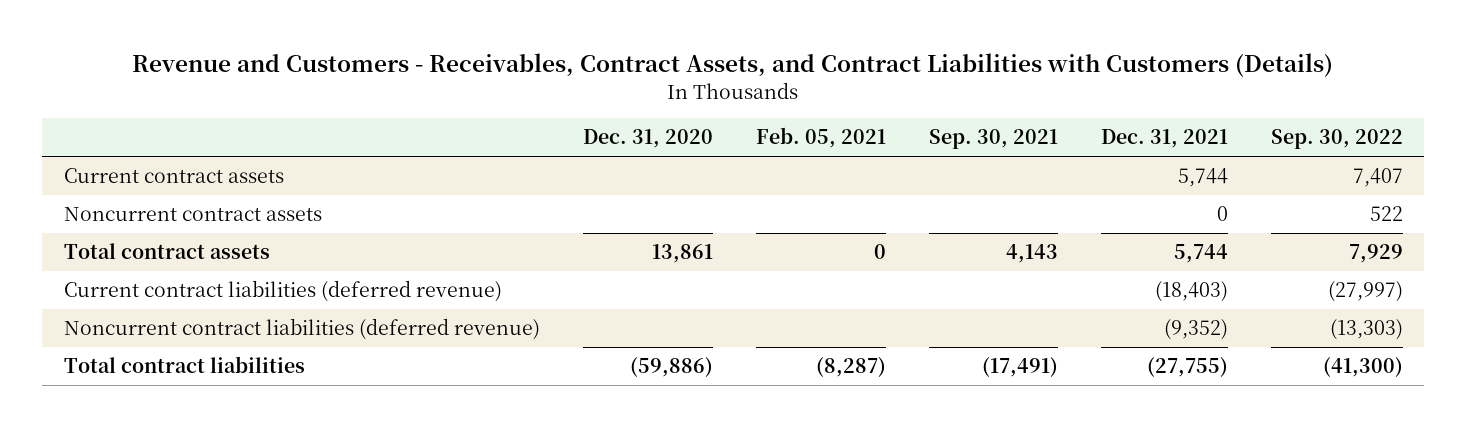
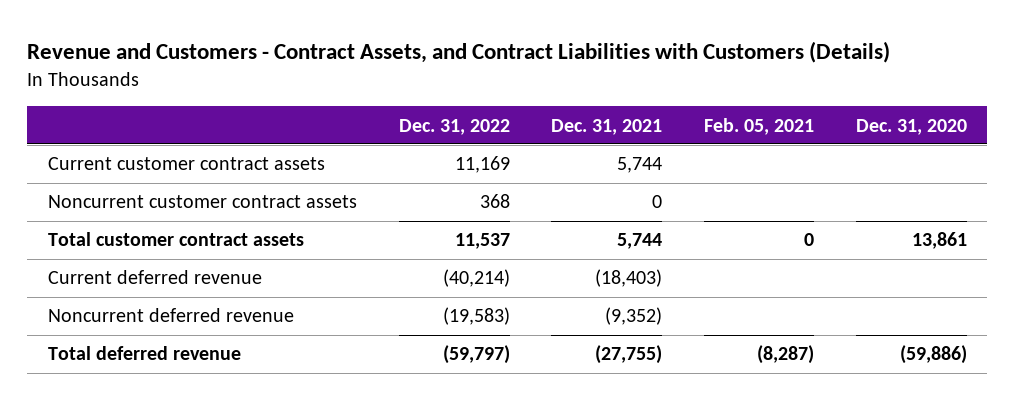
[132,53,1334,78] Revenue and Customers - Receivables, Contract Assets, and Contract Liabilities with Customers (Details) -> [27,40,891,63] Revenue and Customers - Contract Assets, and Contract Liabilities with Customers (Details)
[928,129,1058,150] Sep. 30, 2021 -> none
[1270,129,1403,150] Sep. 30, 2022 -> none
none -> [398,118,510,135] Dec. 31, 2022
[63,168,284,184] Current contract assets -> [48,157,326,171] Current customer contract assets
[63,207,322,222] Noncurrent contract assets -> [48,195,358,209] Noncurrent customer contract assets
[63,243,270,260] Total contract assets -> [48,232,305,247] Total customer contract assets
[63,280,502,303] Current contract liabilities (deferred revenue) -> [48,270,263,285] Current deferred revenue
[63,318,540,341] Noncurrent contract liabilities (deferred revenue) -> [48,308,295,323] Noncurrent deferred revenue
[63,356,305,374] Total contract liabilities -> [48,346,242,361] Total deferred revenue

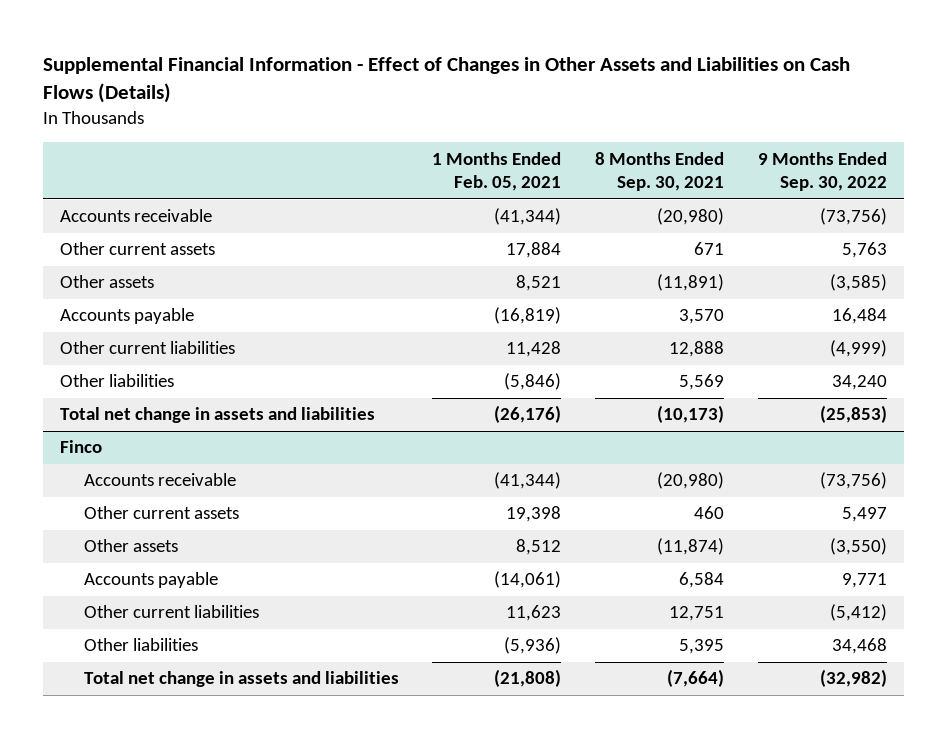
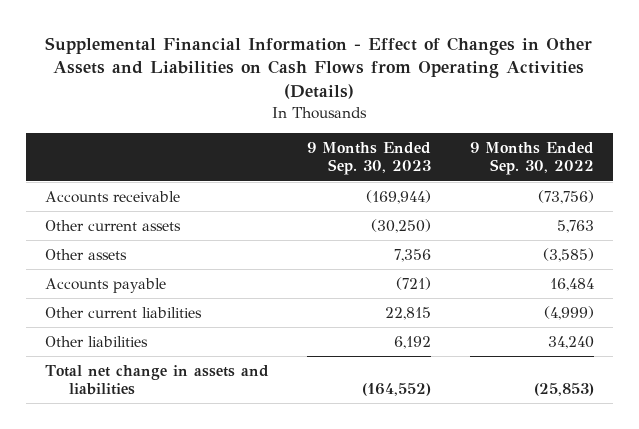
[42,57,850,104] Supplemental Financial Information - Effect of Changes in Other Assets and Liabilities on Cash Flows (Details) -> [45,36,593,100] Supplemental Financial Information - Effect of Changes in Other Assets and Liabilities on Cash Flows from Operating Activities (Details)
[432,151,562,192] 1 Months Ended Feb. 05, 2021 -> none
[595,151,725,192] 8 Months Ended Sep. 30, 2021 -> none
none -> [307,142,432,176] 9 Months Ended Sep. 30, 2023
[59,440,102,454] Finco -> none
[83,473,236,487] Accounts receivable -> none
[83,506,239,520] Other current assets -> none
[83,539,178,553] Other assets -> none
[83,572,218,589] Accounts payable -> none
[83,605,259,619] Other current liabilities -> none
[83,638,198,652] Other liabilities -> none
[83,671,399,688] Total net change in assets and liabilities -> none

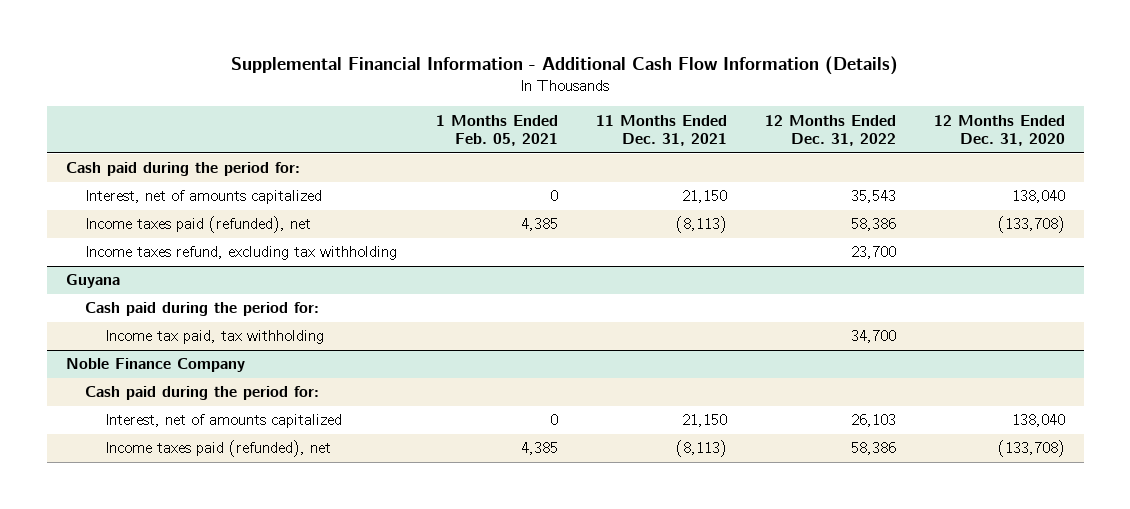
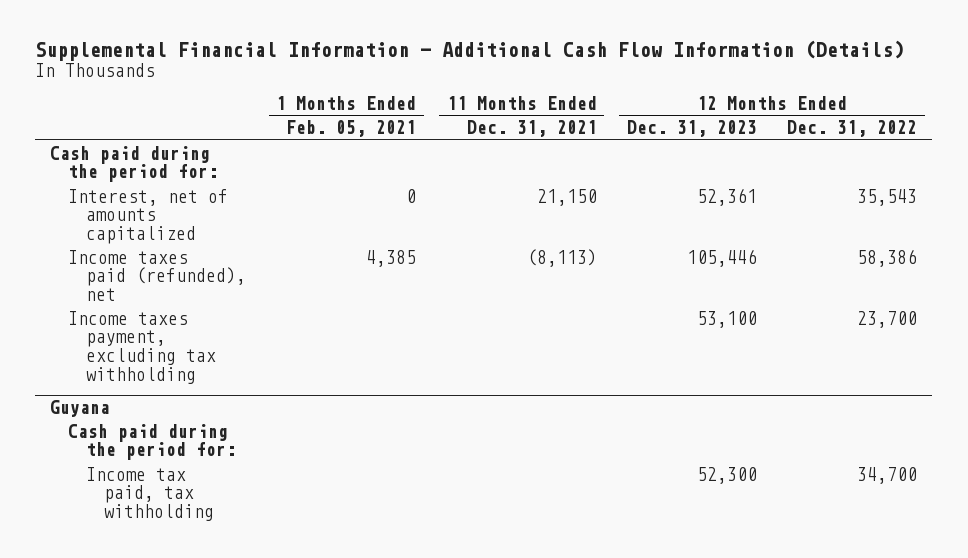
[933,114,1065,146] 12 Months Ended Dec. 31, 2020 -> none
none -> [626,120,757,138] Dec. 31, 2023
[85,246,398,261] Income taxes refund, excluding tax withholding -> [68,310,216,384] Income taxes payment, excluding tax withholding
[65,358,245,373] Noble Finance Company -> none
[85,386,320,401] Cash paid during the period for: -> none
[105,414,343,429] Interest, net of amounts capitalized -> none
[105,440,332,458] Income taxes paid (refunded), net -> none

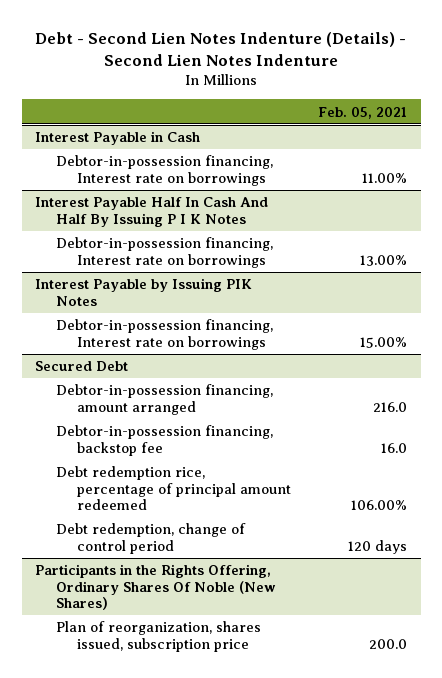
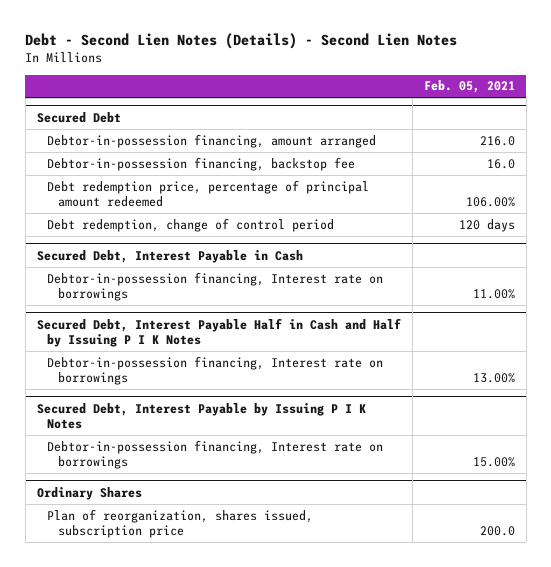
[35,31,407,66] Debt - Second Lien Notes Indenture (Details) - Second Lien Notes Indenture -> [25,32,458,49] Debt - Second Lien Notes (Details) - Second Lien Notes
[35,131,201,146] Interest Payable in Cash -> none
[56,155,274,186] Debtor-in-possession financing, Interest rate on borrowings -> none
[35,197,269,227] Interest Payable Half In Cash And Half By Issuing P I K Notes -> none
[56,237,274,268] Debtor-in-possession financing, Interest rate on borrowings -> none
[35,278,253,306] Interest Payable by Issuing PIK Notes -> none
[56,319,274,350] Debtor-in-possession financing, Interest rate on borrowings -> none
[56,466,292,511] Debt redemption rice, percentage of principal amount redeemed -> [47,179,370,208] Debt redemption price, percentage of principal amount redeemed
[35,564,277,611] Participants in the Rights Offering, Ordinary Shares Of Noble (New Shares) -> none
none -> [36,249,303,263] Secured Debt, Interest Payable in Cash
none -> [47,271,384,302] Debtor-in-possession financing, Interest rate on borrowings
none -> [36,317,401,348] Secured Debt, Interest Payable Half in Cash and Half by Issuing P I K Notes
none -> [47,355,384,386] Debtor-in-possession financing, Interest rate on borrowings
none -> [36,402,366,430] Secured Debt, Interest Payable by Issuing P I K Notes
none -> [47,439,384,470] Debtor-in-possession financing, Interest rate on borrowings
none -> [36,486,142,500] Ordinary Shares

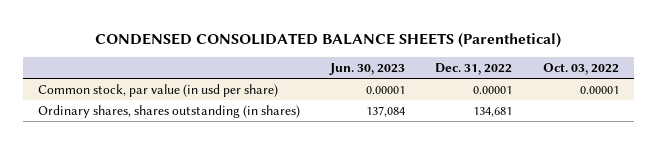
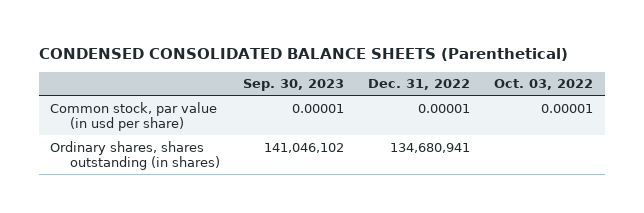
[329,62,406,75] Jun. 30, 2023 -> none
none -> [243,79,345,92] Sep. 30, 2023
[473,106,513,117] 134,681 -> [390,142,471,153] 134,680,941

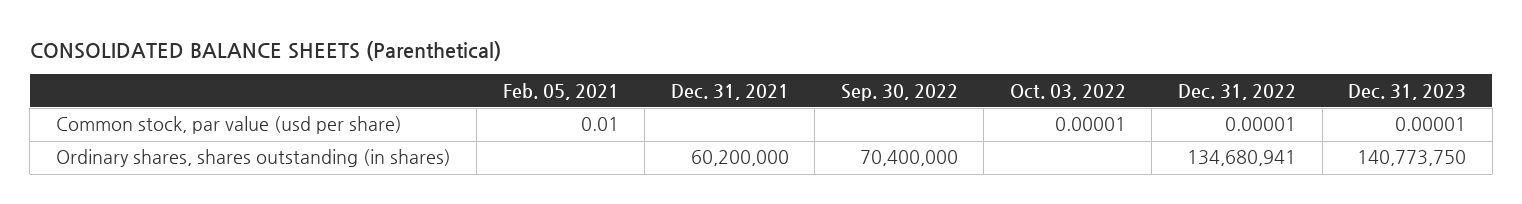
[38,47,568,61] CONDENSED CONSOLIDATED BALANCE SHEETS (Parenthetical) -> [29,40,501,61] CONSOLIDATED BALANCE SHEETS (Parenthetical)
[243,79,345,92] Sep. 30, 2023 -> none
none -> [502,82,619,100] Feb. 05, 2021
none -> [670,83,789,100] Dec. 31, 2021
none -> [840,83,958,101] Sep. 30, 2022
none -> [1348,83,1467,100] Dec. 31, 2023
[50,101,218,132] Common stock, par value (in usd per share) -> [55,116,402,135] Common stock, par value (usd per share)

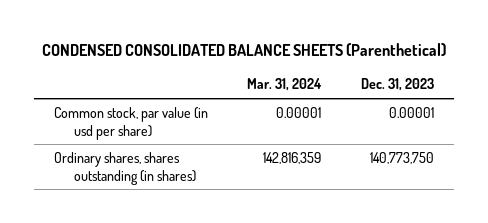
[29,40,501,61] CONSOLIDATED BALANCE SHEETS (Parenthetical) -> [41,42,446,56] CONDENSED CONSOLIDATED BALANCE SHEETS (Parenthetical)
[502,82,619,100] Feb. 05, 2021 -> none
[670,83,789,100] Dec. 31, 2021 -> none
[840,83,958,101] Sep. 30, 2022 -> none
[1009,83,1126,100] Oct. 03, 2022 -> none
[1178,83,1297,100] Dec. 31, 2022 -> none
none -> [247,78,323,92] Mar. 31, 2024
[55,116,402,135] Common stock, par value (usd per share) -> [53,107,208,140] Common stock, par value (in usd per share)

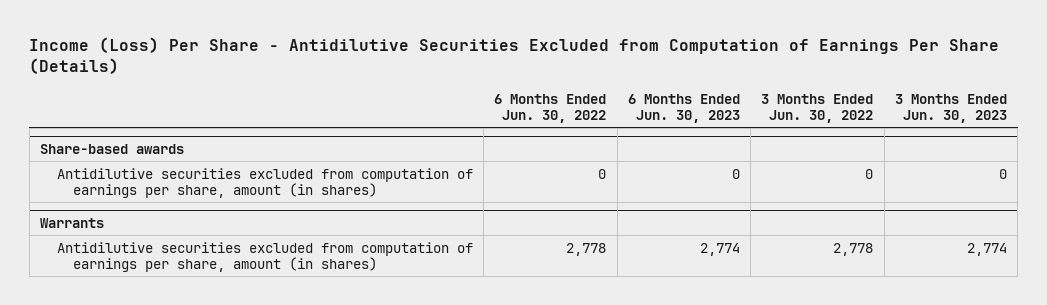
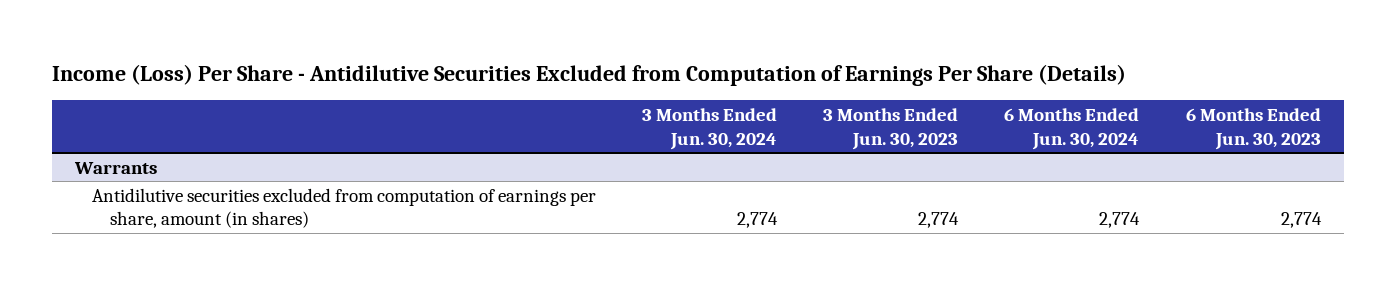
[494,93,607,123] 6 Months Ended Jun. 30, 2022 -> none
[761,93,874,123] 3 Months Ended Jun. 30, 2022 -> none
none -> [642,107,778,150] 3 Months Ended Jun. 30, 2024
none -> [1004,107,1140,150] 6 Months Ended Jun. 30, 2024
[40,143,185,154] Share-based awards -> none
[56,167,473,198] Antidilutive securities excluded from computation of earnings per share, amount (in shares) -> none

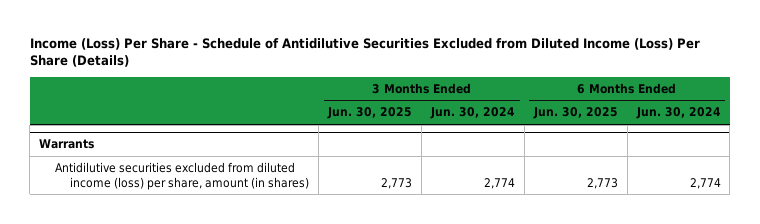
[51,64,1126,87] Income (Loss) Per Share - Antidilutive Securities Excluded from Computation of Earnings Per Share (Details) -> [29,37,700,68] Income (Loss) Per Share - Schedule of Antidilutive Securities Excluded from Diluted Income (Loss) Per Share (Details)
[823,107,959,150] 3 Months Ended Jun. 30, 2023 -> none
[1185,107,1321,150] 6 Months Ended Jun. 30, 2023 -> none
none -> [327,107,413,120] Jun. 30, 2025
none -> [532,107,618,120] Jun. 30, 2025
[92,187,597,229] Antidilutive securities excluded from computation of earnings per share, amount (in shares) -> [54,161,310,190] Antidilutive securities excluded from diluted income (loss) per share, amount (in shares)

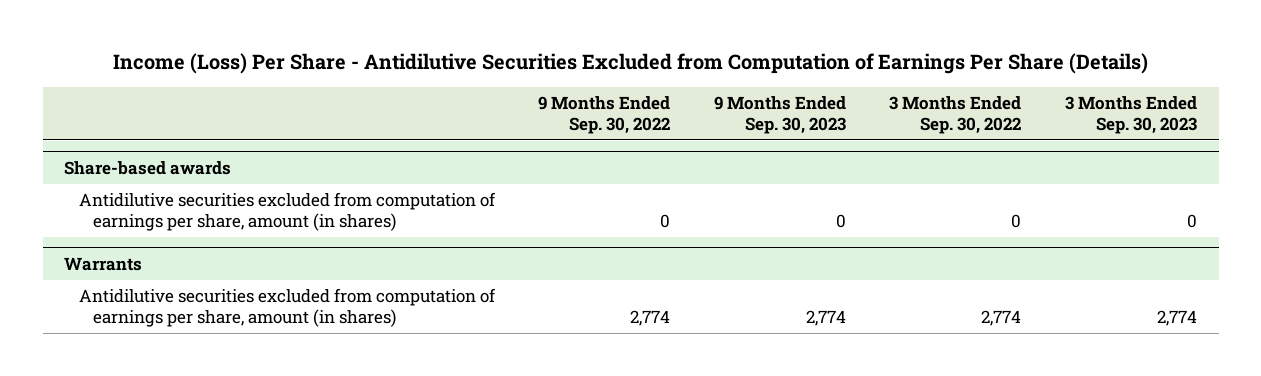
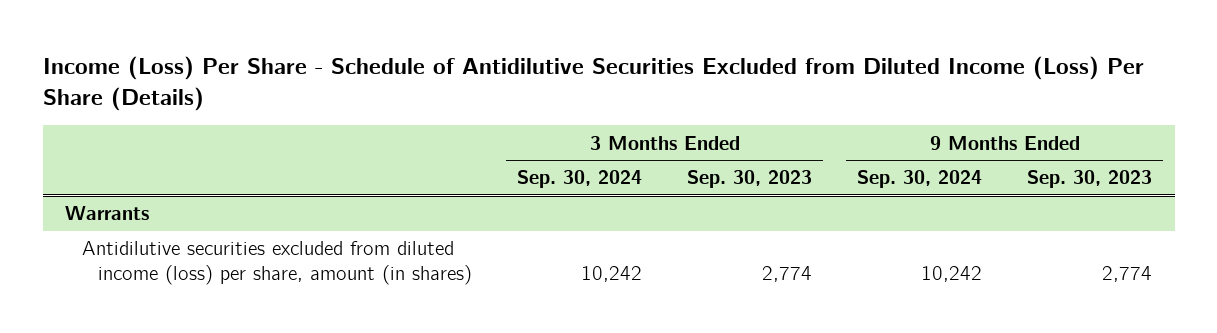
[112,53,1148,75] Income (Loss) Per Share - Antidilutive Securities Excluded from Computation of Earnings Per Share (Details) -> [42,56,1144,112] Income (Loss) Per Share - Schedule of Antidilutive Securities Excluded from Diluted Income (Loss) Per Share (Details)
[538,95,671,134] 9 Months Ended Sep. 30, 2022 -> none
[889,95,1022,134] 3 Months Ended Sep. 30, 2022 -> none
none -> [517,170,643,189] Sep. 30, 2024
none -> [857,170,983,189] Sep. 30, 2024
[64,160,232,175] Share-based awards -> none
[78,192,496,232] Antidilutive securities excluded from computation of earnings per share, amount (in shares) -> none
[78,288,496,328] Antidilutive securities excluded from computation of earnings per share, amount (in shares) -> [81,241,473,285] Antidilutive securities excluded from diluted income (loss) per share, amount (in shares)

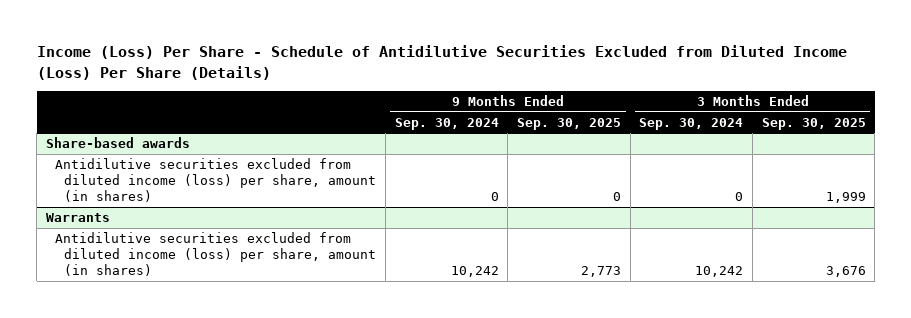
[687,170,813,189] Sep. 30, 2023 -> none
[1027,170,1153,189] Sep. 30, 2023 -> none
none -> [517,117,622,130] Sep. 30, 2025
none -> [761,117,866,130] Sep. 30, 2025
none -> [45,137,190,149] Share-based awards
none -> [55,158,377,203] Antidilutive securities excluded from diluted income (loss) per share, amount (in shares)

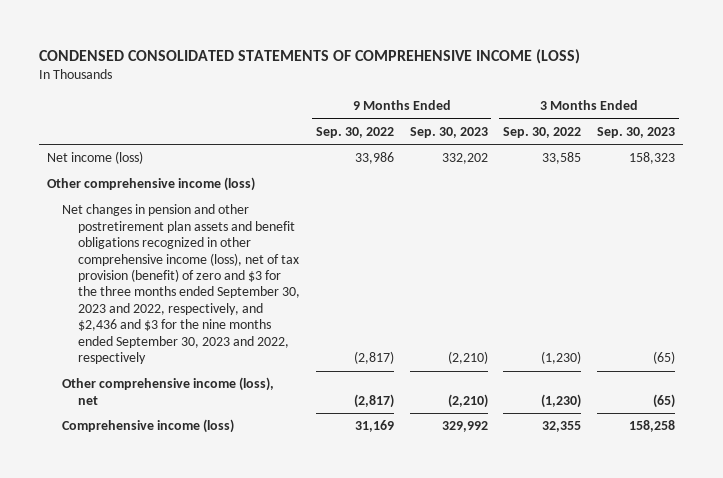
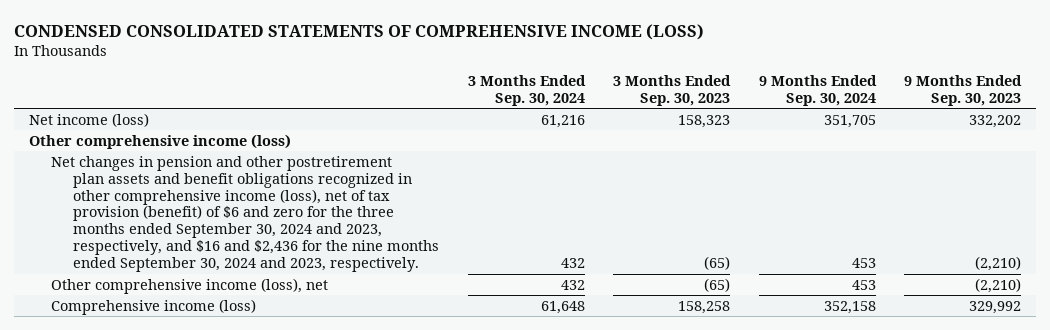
[315,126,394,138] Sep. 30, 2022 -> none
[503,126,582,138] Sep. 30, 2022 -> none
none -> [467,74,586,106] 3 Months Ended Sep. 30, 2024
none -> [758,74,877,106] 9 Months Ended Sep. 30, 2024
[62,204,300,365] Net changes in pension and other postretirement plan assets and benefit obligations recognized in other comprehensive income (loss), net of tax provision (benefit) of zero and $3 for the three months ended September 30, 2023 and 2022, respectively, and $2,436 and $3 for the nine months ended September 30, 2023 and 2022, respectively -> [50,155,440,273] Net changes in pension and other postretirement plan assets and benefit obligations recognized in other comprehensive income (loss), net of tax provision (benefit) of $6 and zero for the three months ended September 30, 2024 and 2023, respectively, and $16 and $2,436 for the nine months ended September 30, 2024 and 2023, respectively.

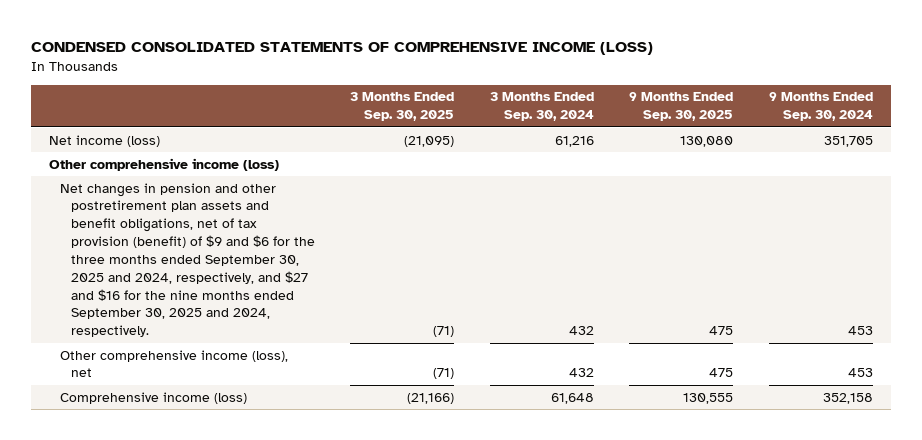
[613,74,732,106] 3 Months Ended Sep. 30, 2023 -> none
[904,74,1023,106] 9 Months Ended Sep. 30, 2023 -> none
none -> [350,92,455,122] 3 Months Ended Sep. 30, 2025
none -> [629,92,734,122] 9 Months Ended Sep. 30, 2025
[50,155,440,273] Net changes in pension and other postretirement plan assets and benefit obligations recognized in other comprehensive income (loss), net of tax provision (benefit) of $6 and zero for the three months ended September 30, 2024 and 2023, respectively, and $16 and $2,436 for the nine months ended September 30, 2024 and 2023, respectively. -> [59,182,315,338] Net changes in pension and other postretirement plan assets and benefit obligations, net of tax provision (benefit) of $9 and $6 for the three months ended September 30, 2025 and 2024, respectively, and $27 and $16 for the nine months ended September 30, 2025 and 2024, respectively.

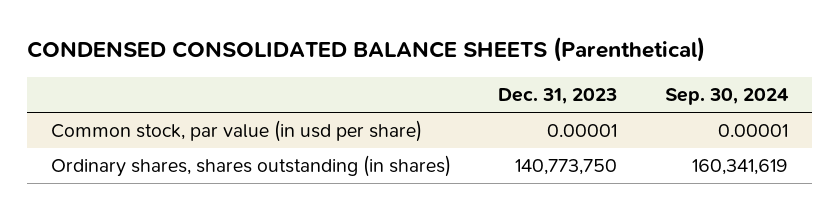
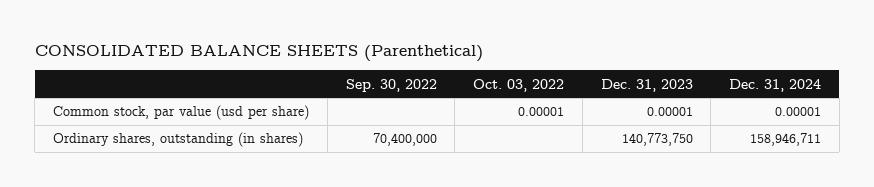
[27,37,706,63] CONDENSED CONSOLIDATED BALANCE SHEETS (Parenthetical) -> [34,45,483,63] CONSOLIDATED BALANCE SHEETS (Parenthetical)
[664,88,789,106] Sep. 30, 2024 -> none
none -> [345,78,437,92] Sep. 30, 2022
none -> [473,78,565,92] Oct. 03, 2022
none -> [729,78,822,92] Dec. 31, 2024
[50,120,422,143] Common stock, par value (in usd per share) -> [52,105,309,121] Common stock, par value (usd per share)
[50,155,451,178] Ordinary shares, shares outstanding (in shares) -> [52,132,303,148] Ordinary shares, outstanding (in shares)

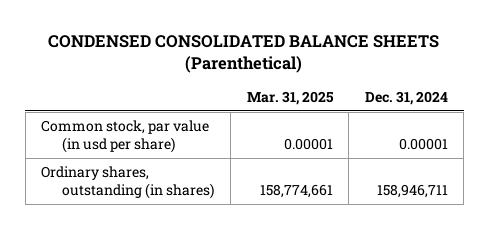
[34,45,483,63] CONSOLIDATED BALANCE SHEETS (Parenthetical) -> [48,35,440,74] CONDENSED CONSOLIDATED BALANCE SHEETS (Parenthetical)
[345,78,437,92] Sep. 30, 2022 -> none
[473,78,565,92] Oct. 03, 2022 -> none
[600,78,693,92] Dec. 31, 2023 -> none
none -> [246,91,334,106] Mar. 31, 2025
[52,105,309,121] Common stock, par value (usd per share) -> [41,119,210,154] Common stock, par value (in usd per share)

